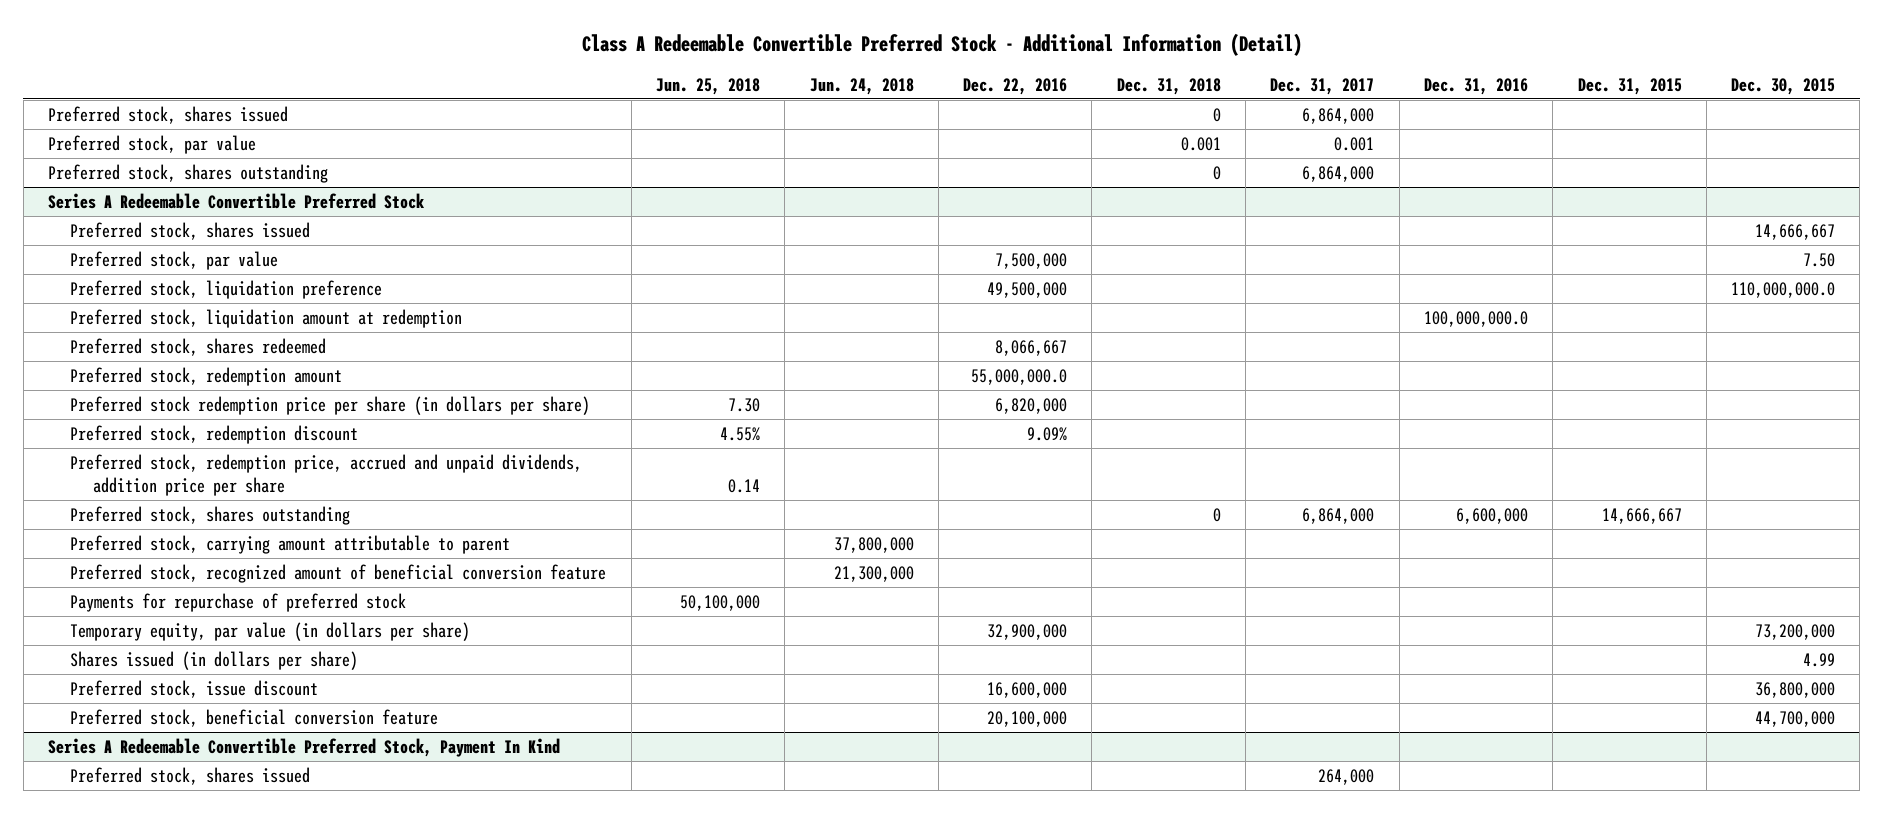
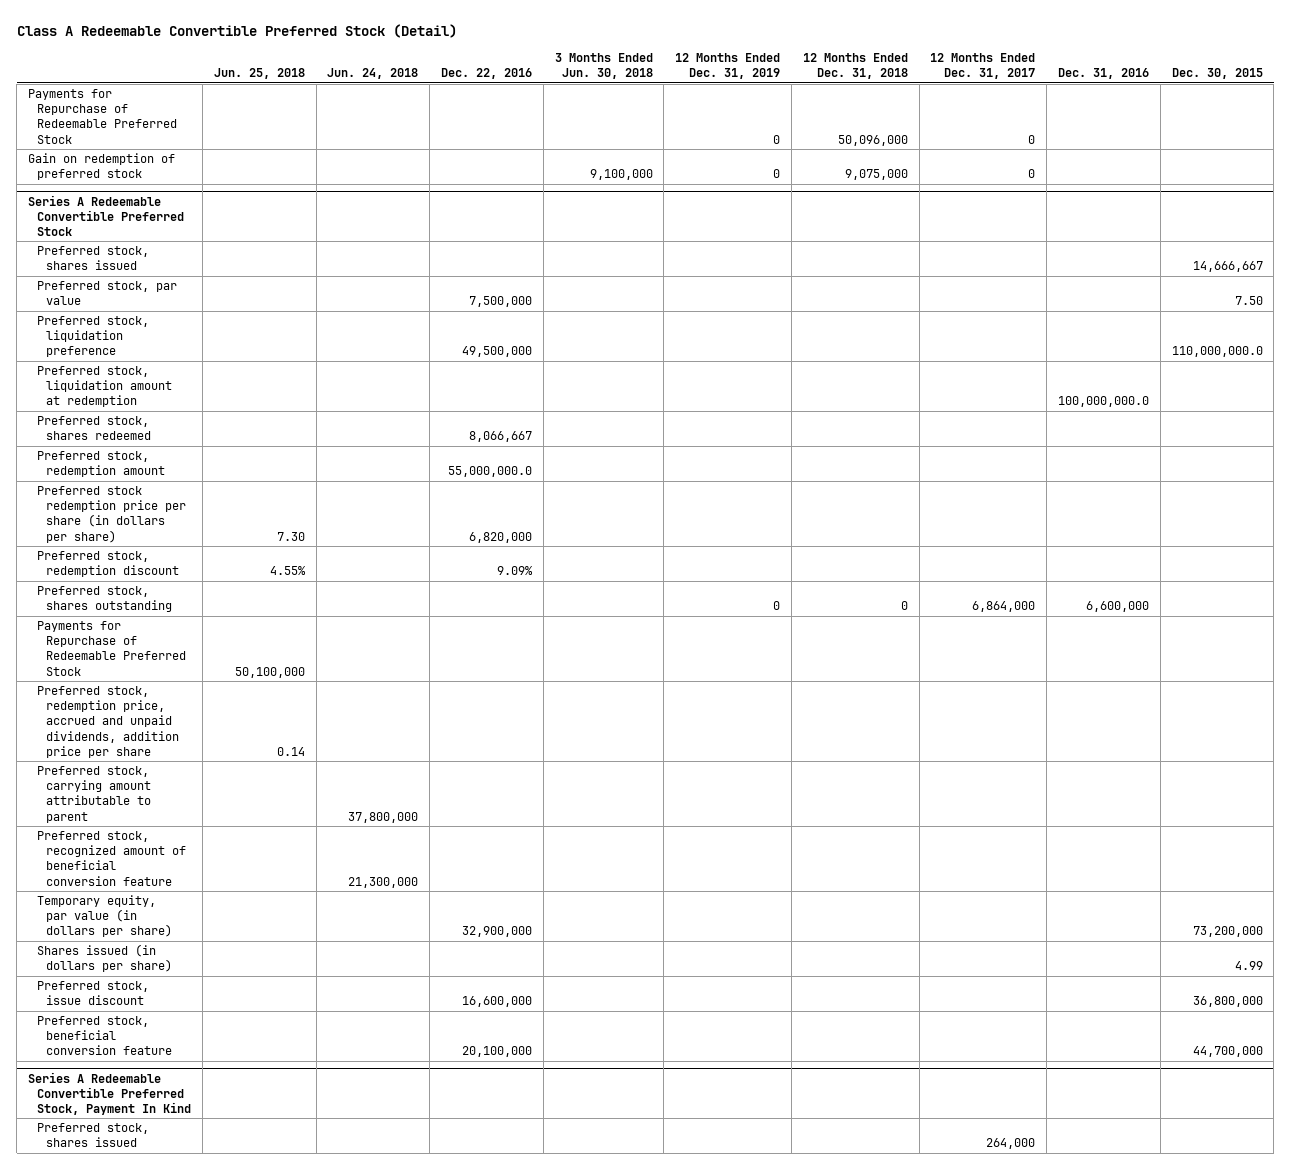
[581,33,1302,57] Class A Redeemable Convertible Preferred Stock - Additional Information (Detail) -> [16,23,457,38] Class A Redeemable Convertible Preferred Stock (Detail)
[1116,77,1221,95] Dec. 31, 2018 -> none
[1270,77,1375,95] Dec. 31, 2017 -> none
[1577,77,1682,95] Dec. 31, 2015 -> none
none -> [554,53,653,80] 3 Months Ended Jun. 30, 2018
none -> [675,53,781,80] 12 Months Ended Dec. 31, 2019
none -> [802,53,908,80] 12 Months Ended Dec. 31, 2018
none -> [930,53,1036,80] 12 Months Ended Dec. 31, 2017
[47,105,288,124] Preferred stock, shares issued -> none
[47,134,256,154] Preferred stock, par value -> none
[47,163,328,183] Preferred stock, shares outstanding -> none
none -> [28,89,178,144] Payments for Repurchase of Redeemable Preferred Stock
none -> [28,153,176,181] Gain on redemption of preferred stock
none -> [37,621,187,676] Payments for Repurchase of Redeemable Preferred Stock
[70,453,583,496] Preferred stock, redemption price, accrued and unpaid dividends, addition price per share -> [37,686,180,758] Preferred stock, redemption price, accrued and unpaid dividends, addition price per share
[70,592,407,612] Payments for repurchase of preferred stock -> none

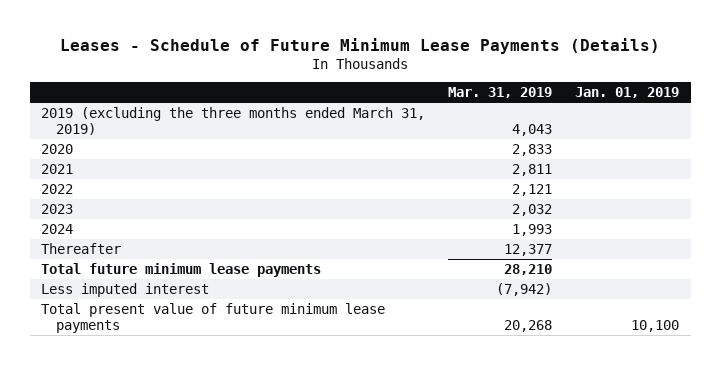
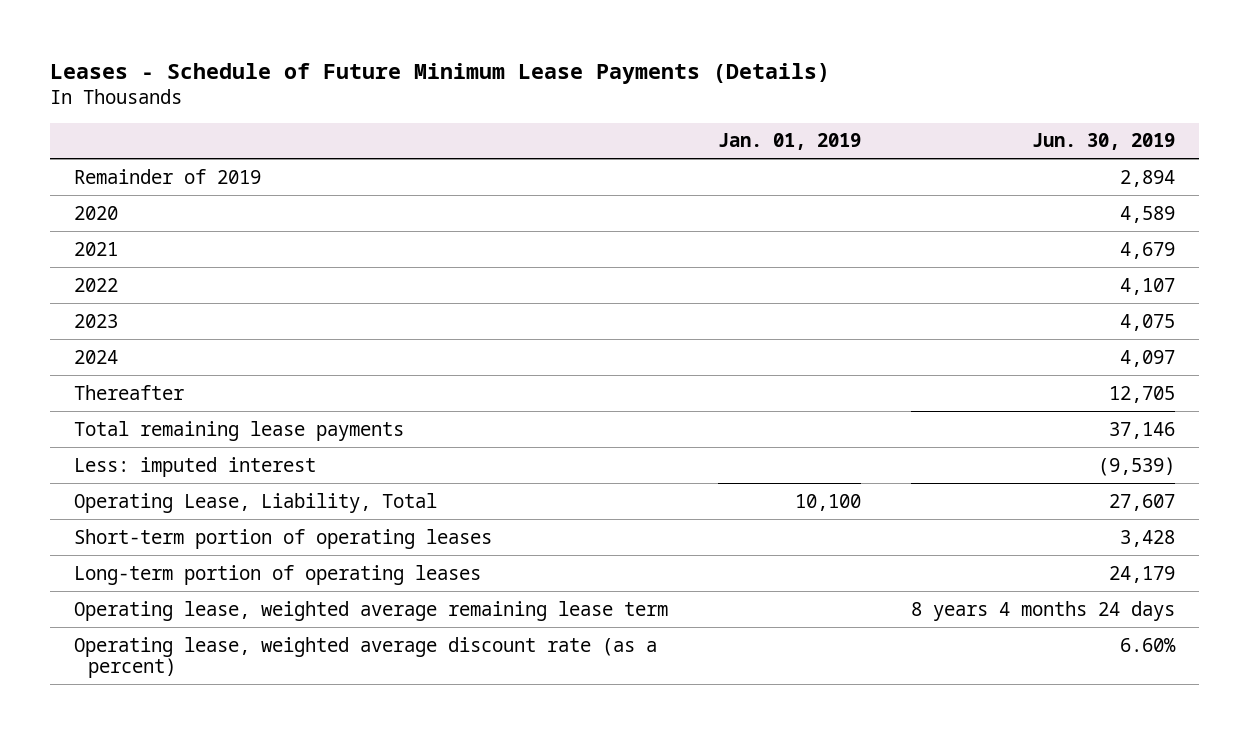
[448,87,553,99] Mar. 31, 2019 -> none
none -> [1031,133,1175,151] Jun. 30, 2019
[41,106,426,136] 2019 (excluding the three months ended March 31, 2019) -> [74,168,262,184] Remainder of 2019
[41,262,322,277] Total future minimum lease payments -> [74,420,405,441] Total remaining lease payments
[41,282,210,297] Less imputed interest -> [74,456,317,477] Less: imputed interest
[41,302,386,334] Total present value of future minimum lease payments -> [74,492,438,513] Operating Lease, Liability, Total
none -> [74,528,493,549] Short-term portion of operating leases
none -> [74,564,482,585] Long-term portion of operating leases
none -> [74,600,669,621] Operating lease, weighted average remaining lease term
none -> [74,636,658,679] Operating lease, weighted average discount rate (as a percent)

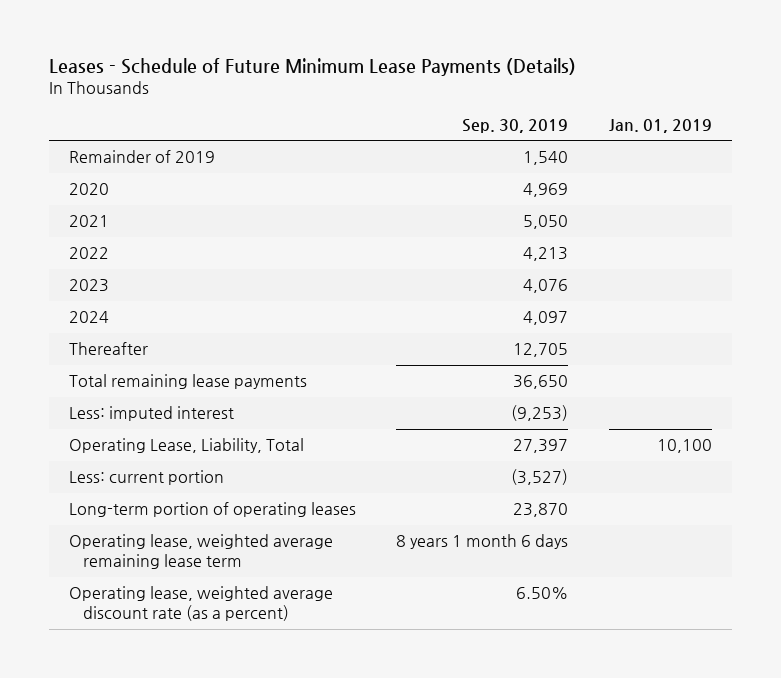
[1031,133,1175,151] Jun. 30, 2019 -> none
none -> [462,118,569,133] Sep. 30, 2019
[74,528,493,549] Short-term portion of operating leases -> [68,470,224,486] Less: current portion

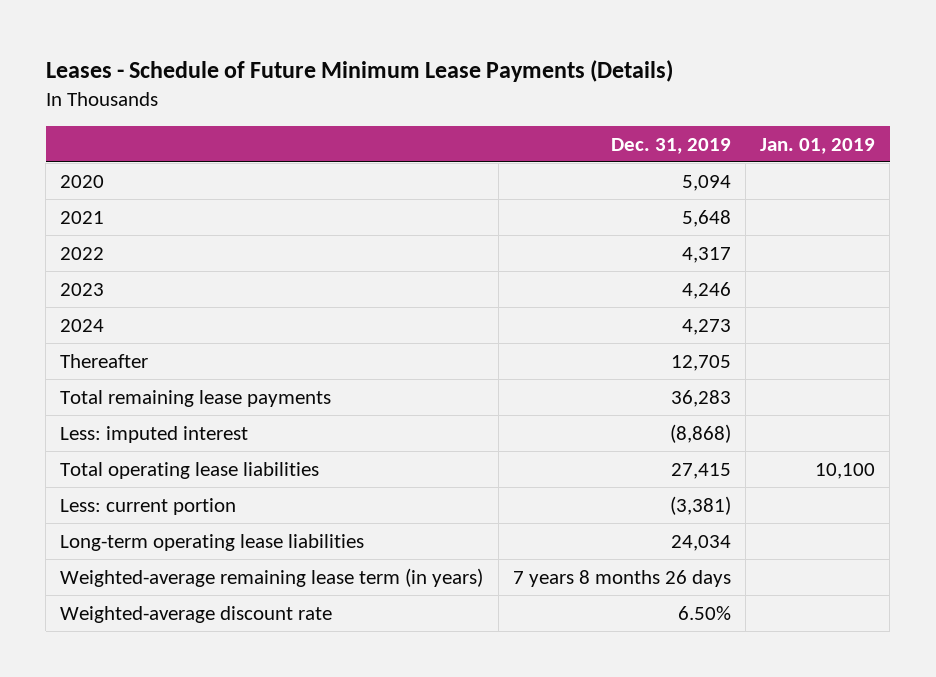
[462,118,569,133] Sep. 30, 2019 -> none
none -> [610,137,731,154] Dec. 31, 2019
[68,150,215,164] Remainder of 2019 -> none
[68,438,304,454] Operating Lease, Liability, Total -> [60,461,320,479] Total operating lease liabilities
[68,502,356,518] Long-term portion of operating leases -> [60,533,365,551] Long-term operating lease liabilities
[68,534,333,570] Operating lease, weighted average remaining lease term -> [60,567,484,587] Weighted-average remaining lease term (in years)
[68,586,333,622] Operating lease, weighted average discount rate (as a percent) -> [60,605,333,623] Weighted-average discount rate

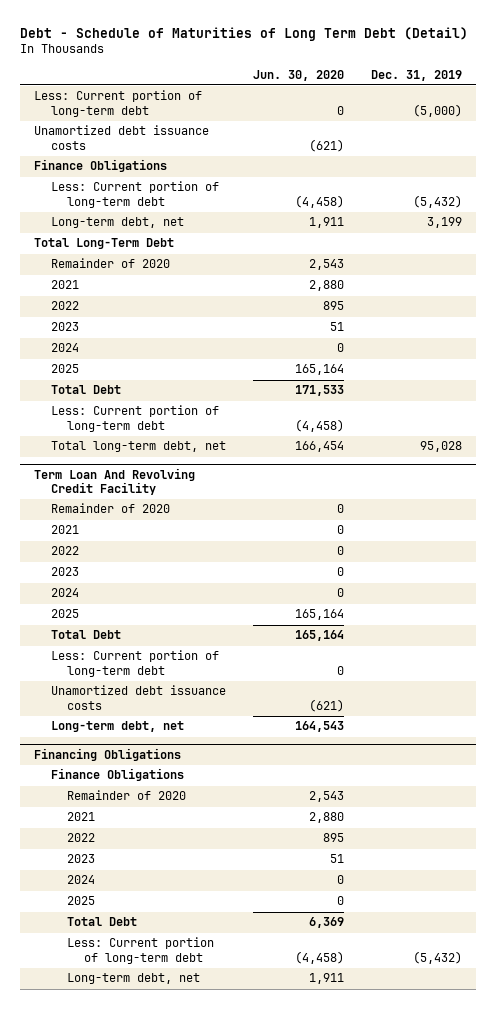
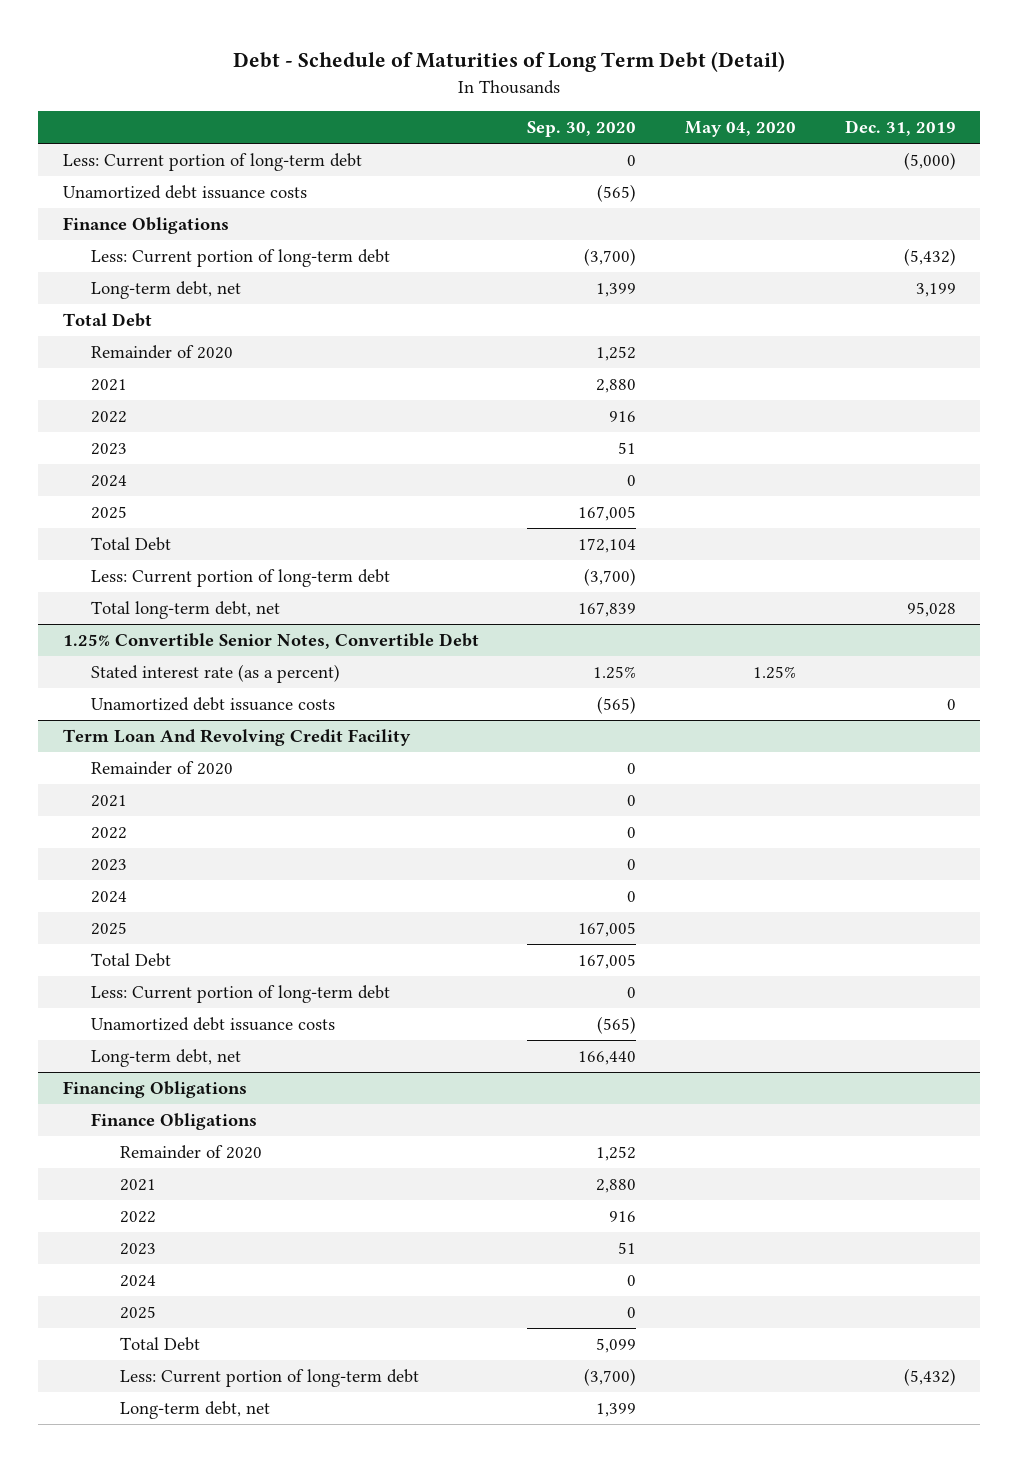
[252,69,344,81] Jun. 30, 2020 -> none
none -> [527,121,637,138] Sep. 30, 2020
none -> [685,121,797,138] May 04, 2020
[33,238,174,250] Total Long-Term Debt -> [62,313,152,328] Total Debt
none -> [62,633,479,650] 1.25% Convertible Senior Notes, Convertible Debt
none -> [91,664,341,684] Stated interest rate (as a percent)
none -> [91,697,336,712] Unamortized debt issuance costs

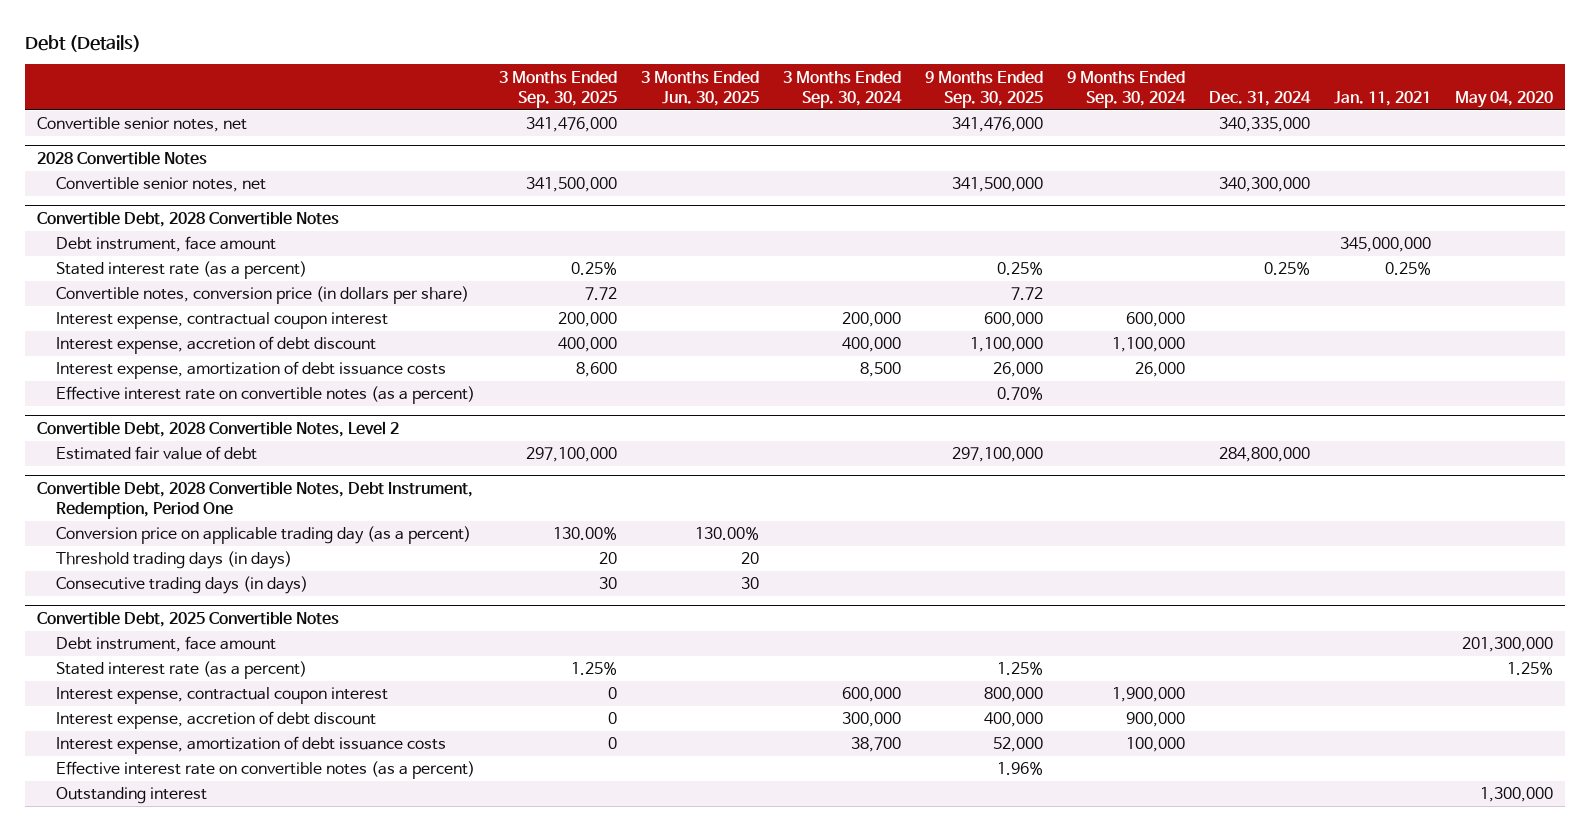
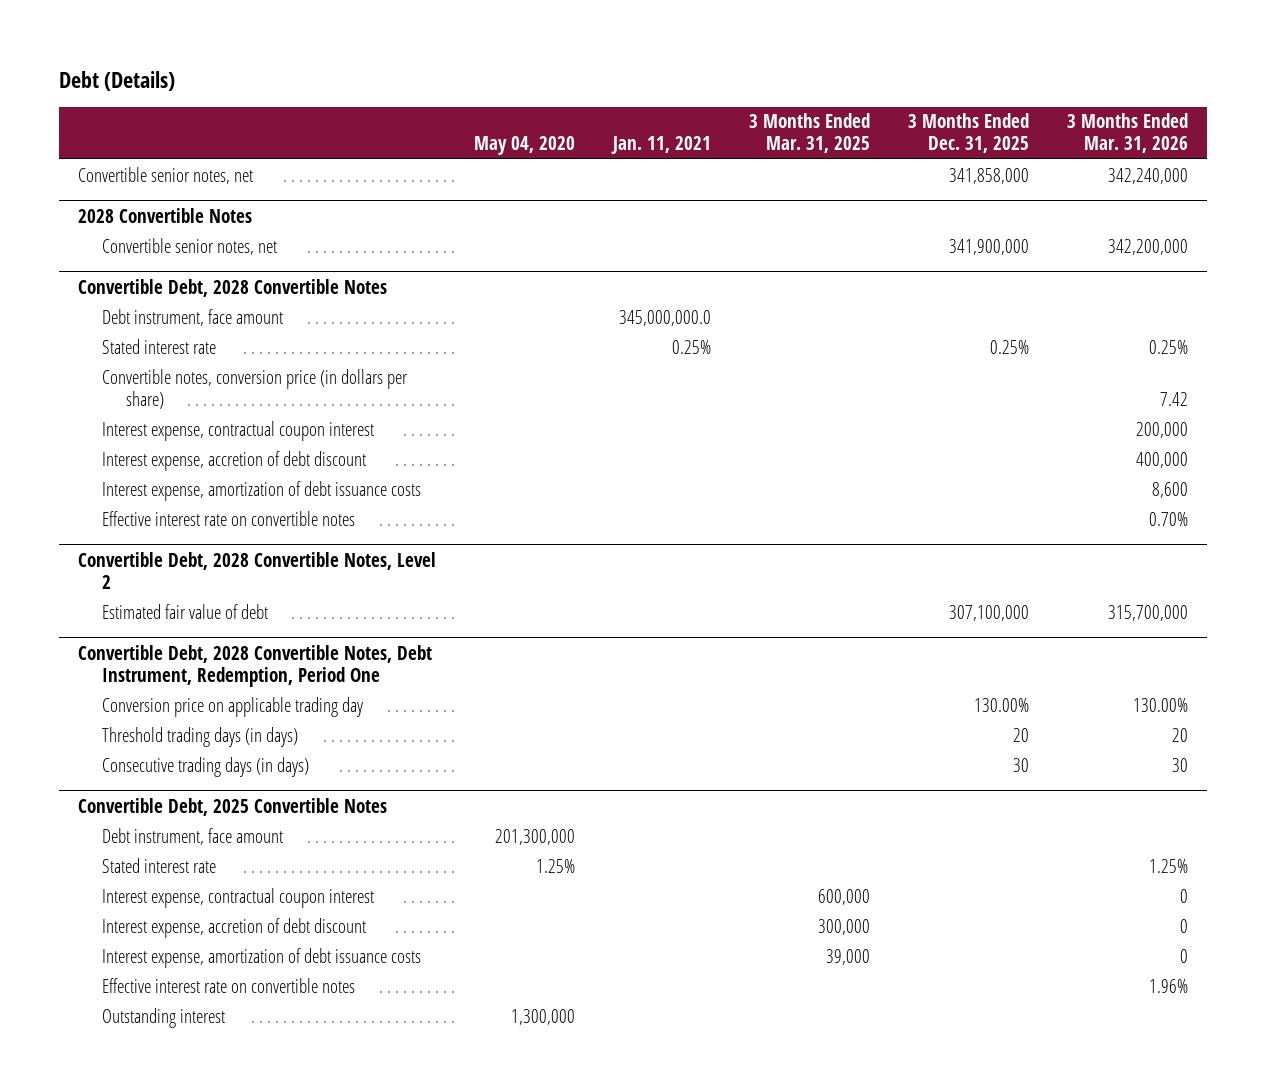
[498,70,617,108] 3 Months Ended Sep. 30, 2025 -> none
[640,70,759,106] 3 Months Ended Jun. 30, 2025 -> none
[782,70,902,108] 3 Months Ended Sep. 30, 2024 -> none
[924,70,1043,108] 9 Months Ended Sep. 30, 2025 -> none
[1066,70,1186,108] 9 Months Ended Sep. 30, 2024 -> none
[1208,90,1311,106] Dec. 31, 2024 -> none
none -> [749,113,871,154] 3 Months Ended Mar. 31, 2025
none -> [908,113,1030,154] 3 Months Ended Dec. 31, 2025
none -> [1067,113,1189,154] 3 Months Ended Mar. 31, 2026
[1339,237,1431,253] 345,000,000 -> [619,309,712,326] 345,000,000.0
[55,261,307,280] Stated interest rate (as a percent) -> [101,338,216,354] Stated interest rate
[55,386,475,405] Effective interest rate on convertible notes (as a percent) -> [101,510,355,526] Effective interest rate on convertible notes
[55,526,471,545] Conversion price on applicable trading day (as a percent) -> [101,696,363,717] Conversion price on applicable trading day
[55,661,307,680] Stated interest rate (as a percent) -> [101,857,216,873] Stated interest rate
[55,761,475,780] Effective interest rate on convertible notes (as a percent) -> [101,977,355,993] Effective interest rate on convertible notes

